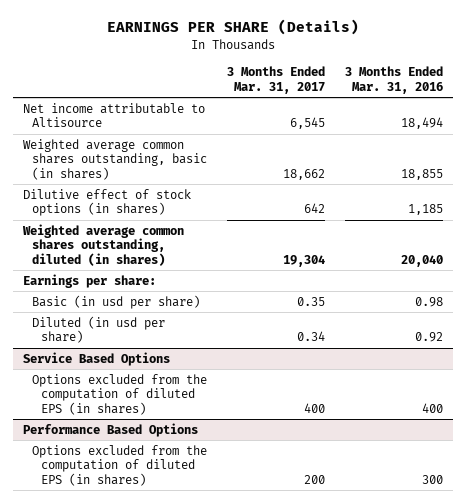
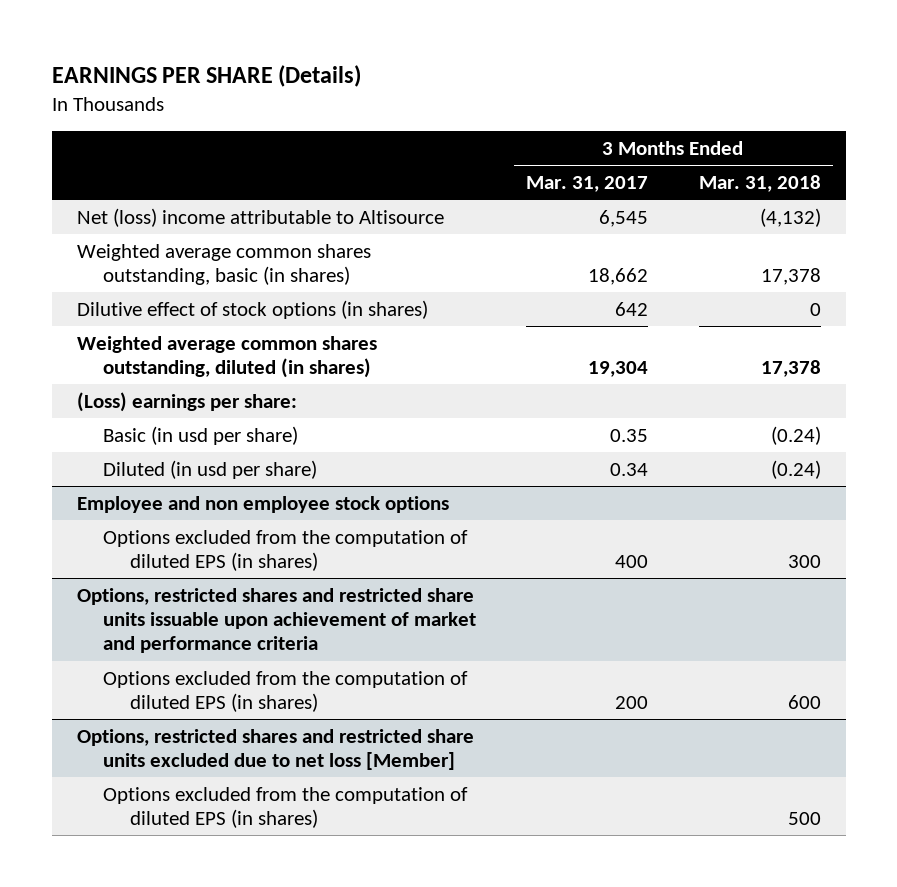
[345,66,444,94] 3 Months Ended Mar. 31, 2016 -> none
none -> [698,174,821,192] Mar. 31, 2018
[23,103,206,128] Net income attributable to Altisource -> [76,207,444,227] Net (loss) income attributable to Altisource
[23,274,157,289] Earnings per share: -> [76,391,297,412] (Loss) earnings per share:
[23,352,171,367] Service Based Options -> [76,495,449,513] Employee and non employee stock options
[23,423,199,438] Performance Based Options -> none
none -> [76,587,477,654] Options, restricted shares and restricted share units issuable upon achievement of market and performance criteria
none -> [76,728,474,771] Options, restricted shares and restricted share units excluded due to net loss [Member]
none -> [103,786,469,829] Options excluded from the computation of diluted EPS (in shares)

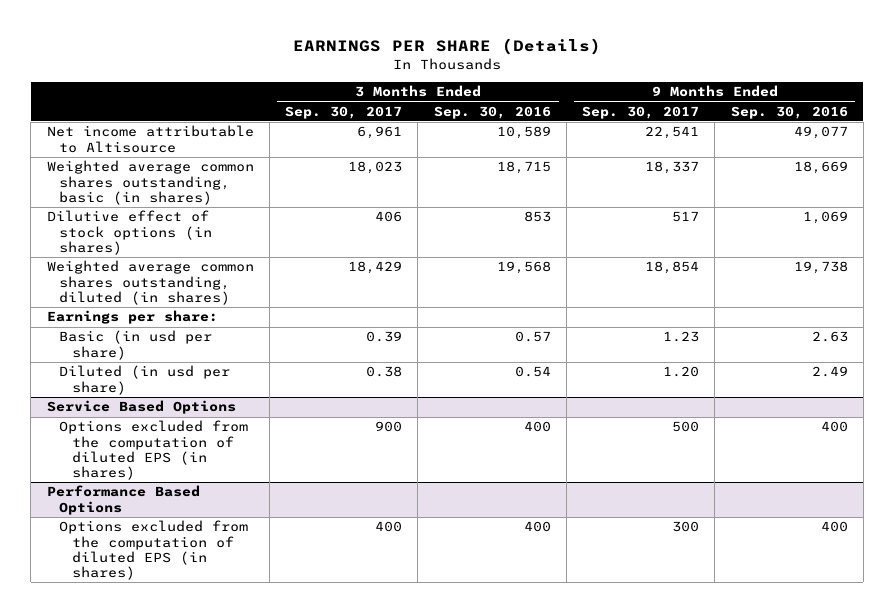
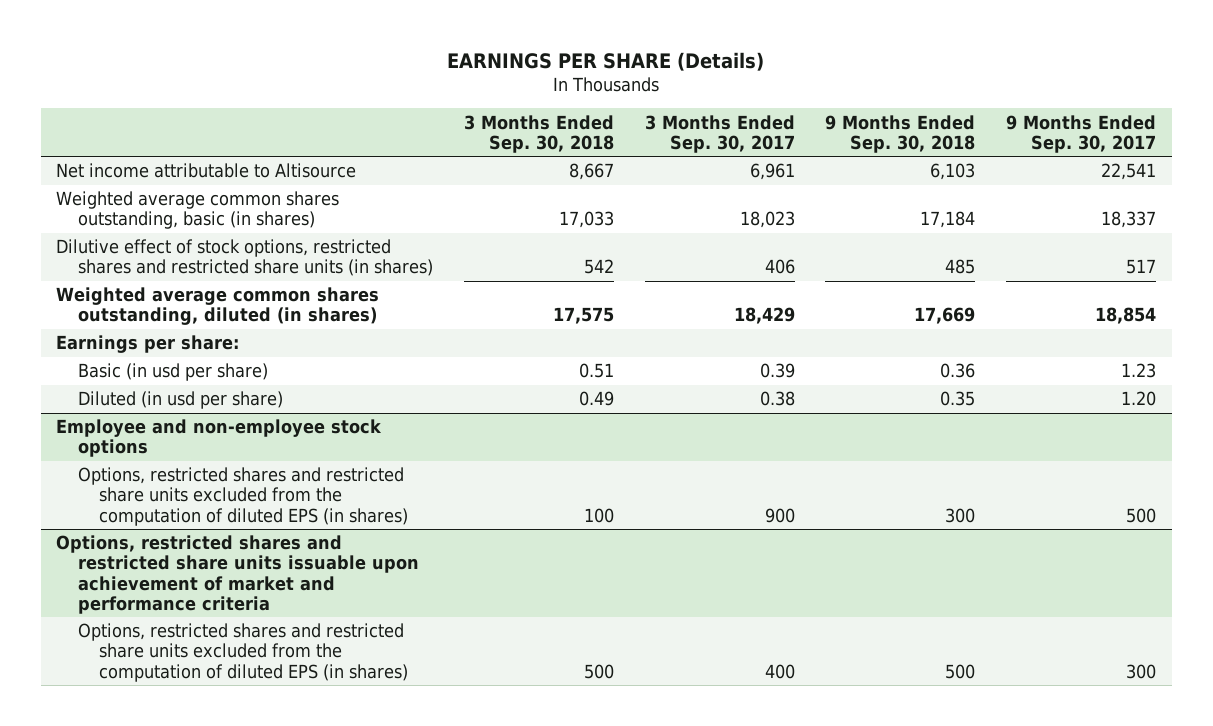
[433,105,551,119] Sep. 30, 2016 -> none
[730,105,848,119] Sep. 30, 2016 -> none
none -> [463,114,614,153] 3 Months Ended Sep. 30, 2018
none -> [825,114,976,153] 9 Months Ended Sep. 30, 2018
[46,210,213,255] Dilutive effect of stock options (in shares) -> [56,239,433,277] Dilutive effect of stock options, restricted shares and restricted share units (in shares)
[46,485,200,515] Performance Based Options -> none
[46,400,236,415] Service Based Options -> [56,419,383,458] Employee and non-employee stock options
[59,420,249,481] Options excluded from the computation of diluted EPS (in shares) -> [77,467,409,526] Options, restricted shares and restricted share units excluded from the computation of diluted EPS (in shares)
none -> [56,535,419,614] Options, restricted shares and restricted share units issuable upon achievement of market and performance criteria
[59,520,249,581] Options excluded from the computation of diluted EPS (in shares) -> [77,623,409,682] Options, restricted shares and restricted share units excluded from the computation of diluted EPS (in shares)

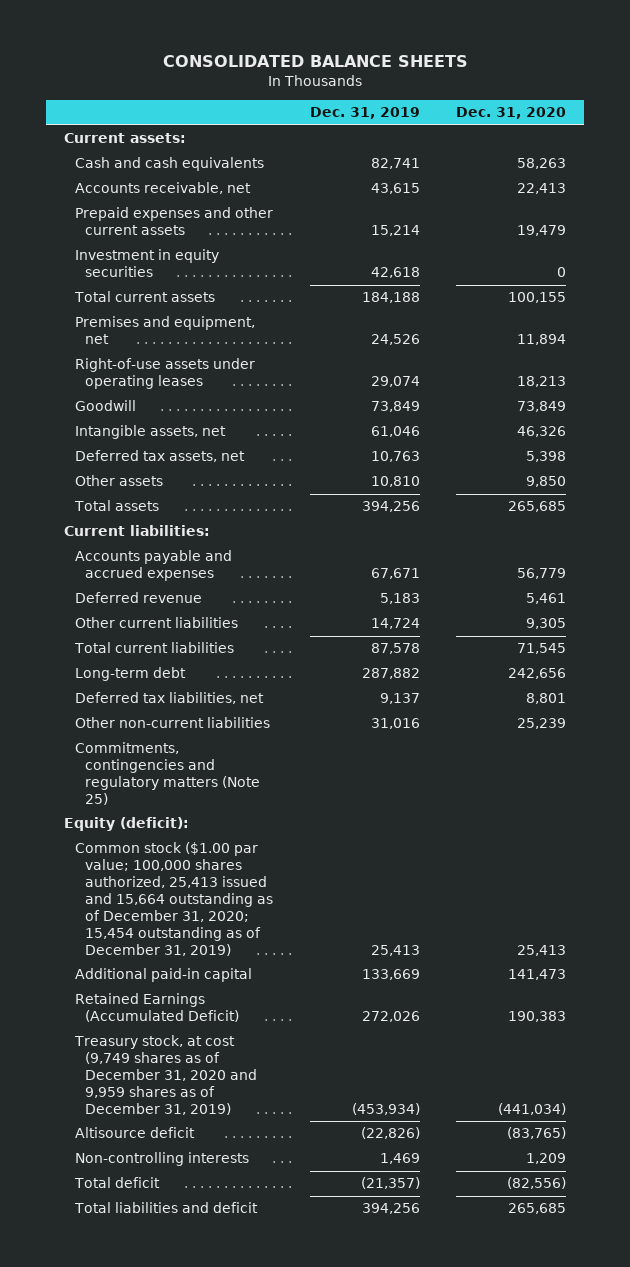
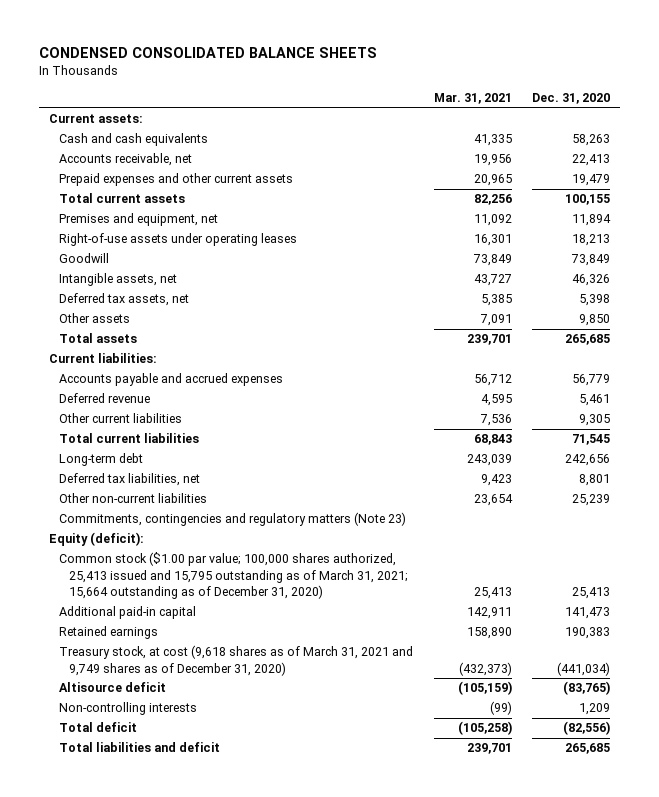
[163,55,469,68] CONSOLIDATED BALANCE SHEETS -> [38,47,377,59] CONDENSED CONSOLIDATED BALANCE SHEETS
[309,107,420,120] Dec. 31, 2019 -> none
none -> [433,93,512,105] Mar. 31, 2021
[74,249,219,278] Investment in equity securities -> none
[74,742,261,805] Commitments, contingencies and regulatory matters (Note 25) -> [59,512,407,527] Commitments, contingencies and regulatory matters (Note 23)
[74,842,274,956] Common stock ($1.00 par value; 100,000 shares authorized, 25,413 issued and 15,664 outstanding as of December 31, 2020; 15,454 outstanding as of December 31, 2019) -> [59,552,409,600] Common stock ($1.00 par value; 100,000 shares authorized, 25,413 issued and 15,795 outstanding as of March 31, 2021; 15,664 outstanding as of December 31, 2020)
[74,993,240,1023] Retained Earnings (Accumulated Deficit) -> [59,626,159,640] Retained earnings
[73,1035,258,1115] Treasury stock, at cost (9,749 shares as of December 31, 2020 and 9,959 shares as of December 31, 2019) -> [59,645,414,676] Treasury stock, at cost (9,618 shares as of March 31, 2021 and 9,749 shares as of December 31, 2020)

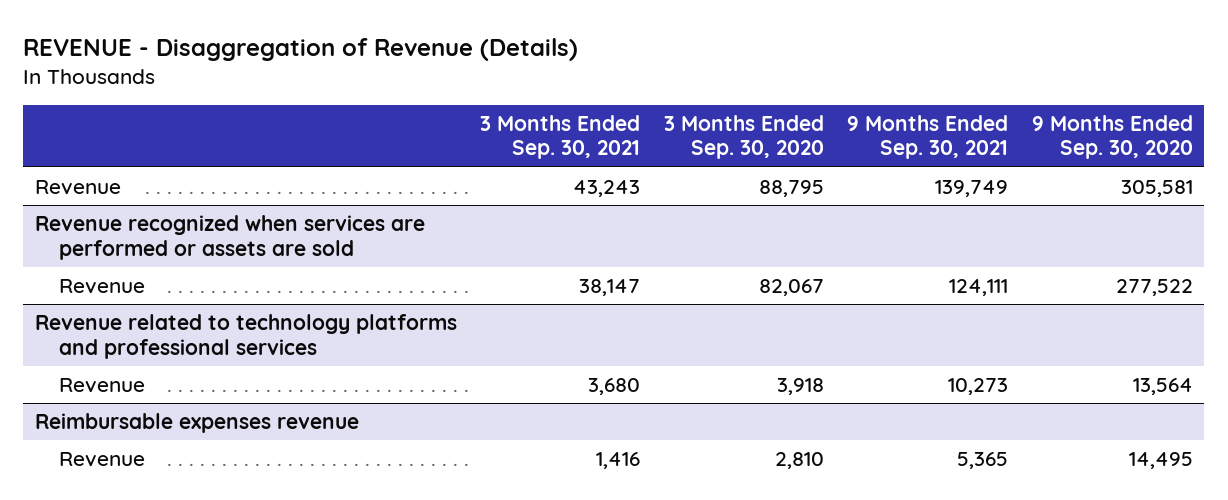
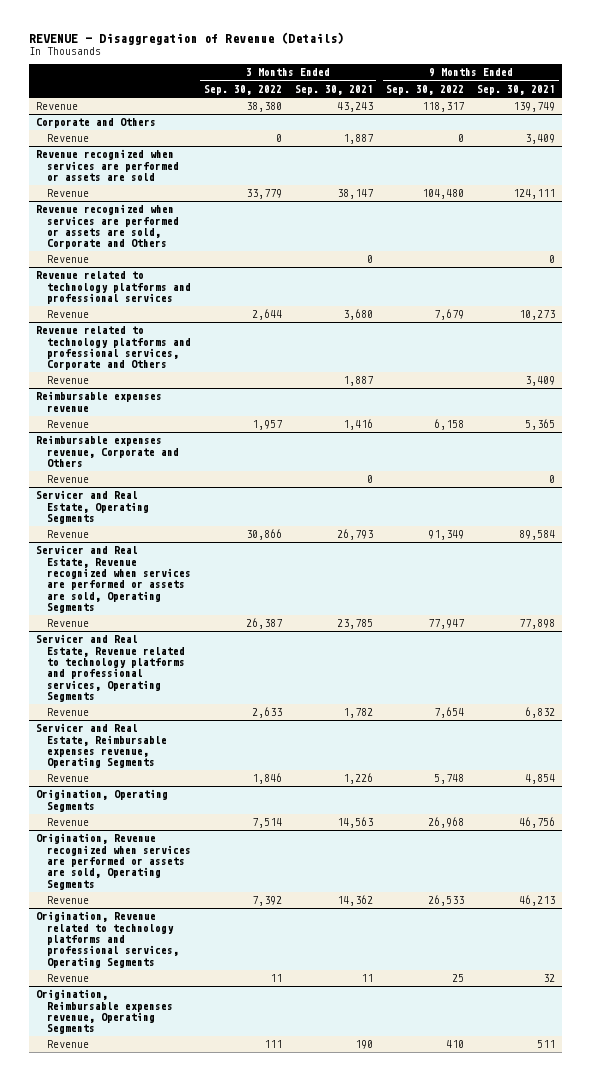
[663,114,824,160] 3 Months Ended Sep. 30, 2020 -> none
[1031,114,1193,160] 9 Months Ended Sep. 30, 2020 -> none
none -> [203,84,282,95] Sep. 30, 2022
none -> [386,84,465,95] Sep. 30, 2022
none -> [35,118,156,129] Corporate and Others
none -> [46,134,89,143] Revenue
none -> [35,204,179,250] Revenue recognized when services are performed or assets are sold, Corporate and Others
none -> [46,255,89,264] Revenue
none -> [35,326,191,371] Revenue related to technology platforms and professional services, Corporate and Others
none -> [46,376,89,385] Revenue
none -> [35,435,179,467] Reimbursable expenses revenue, Corporate and Others
none -> [46,475,89,484] Revenue
none -> [35,490,149,524] Servicer and Real Estate, Operating Segments
none -> [46,530,89,539] Revenue
none -> [35,545,191,613] Servicer and Real Estate, Revenue recognized when services are performed or assets are sold, Operating Segments
none -> [46,619,89,628] Revenue
none -> [35,634,185,702] Servicer and Real Estate, Revenue related to technology platforms and professional services, Operating Segments
none -> [46,708,89,717] Revenue
none -> [35,723,167,769] Servicer and Real Estate, Reimbursable expenses revenue, Operating Segments
none -> [46,774,89,783] Revenue
none -> [35,789,168,812] Origination, Operating Segments
none -> [46,818,89,827] Revenue
none -> [35,833,191,890] Origination, Revenue recognized when services are performed or assets are sold, Operating Segments
none -> [46,896,89,905] Revenue
none -> [35,911,179,968] Origination, Revenue related to technology platforms and professional services, Operating Segments
none -> [46,974,89,983] Revenue
none -> [35,989,173,1035] Origination, Reimbursable expenses revenue, Operating Segments
none -> [46,1040,89,1049] Revenue

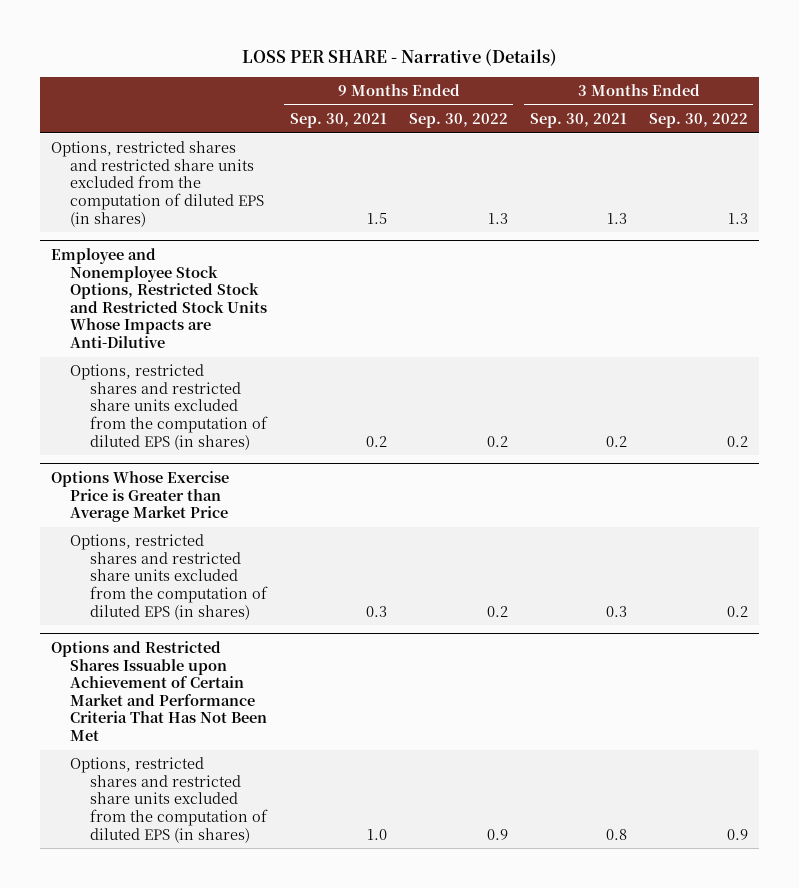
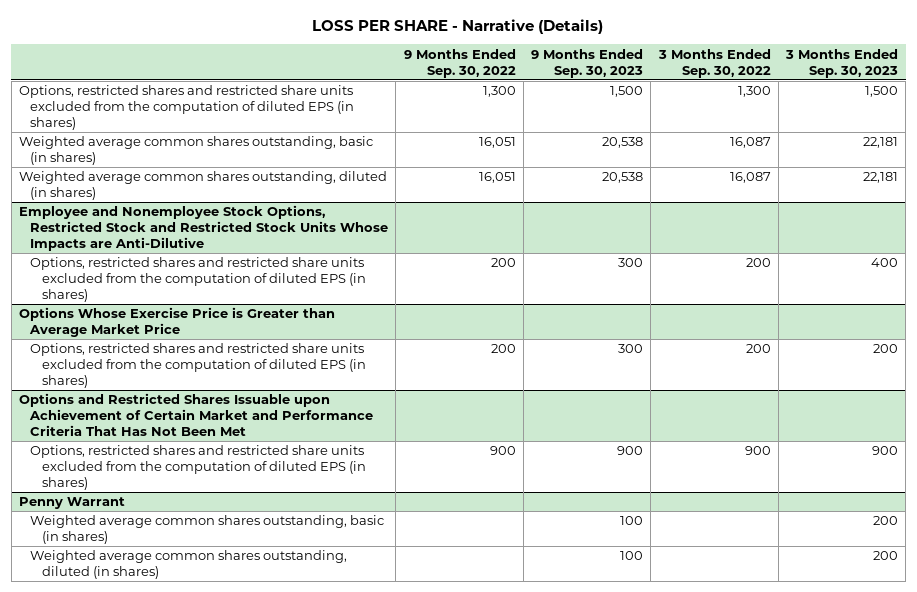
[289,112,387,128] Sep. 30, 2021 -> none
[529,112,627,128] Sep. 30, 2021 -> none
none -> [531,48,644,78] 9 Months Ended Sep. 30, 2023
none -> [785,48,899,78] 3 Months Ended Sep. 30, 2023
[487,212,508,224] 1.3 -> [482,86,516,98] 1,300
[727,212,748,224] 1.3 -> [737,86,771,98] 1,300
none -> [18,136,373,166] Weighted average common shares outstanding, basic (in shares)
none -> [18,171,387,201] Weighted average common shares outstanding, diluted (in shares)
[486,435,508,447] 0.2 -> [490,258,516,268] 200
[726,435,748,447] 0.2 -> [745,258,771,268] 200
[486,605,508,617] 0.2 -> [490,344,516,354] 200
[726,605,748,617] 0.2 -> [745,344,771,354] 200
[486,828,508,840] 0.9 -> [489,446,516,456] 900
[726,828,748,840] 0.9 -> [744,446,771,456] 900
none -> [18,497,125,510] Penny Warrant
none -> [30,515,385,545] Weighted average common shares outstanding, basic (in shares)
none -> [30,550,348,580] Weighted average common shares outstanding, diluted (in shares)

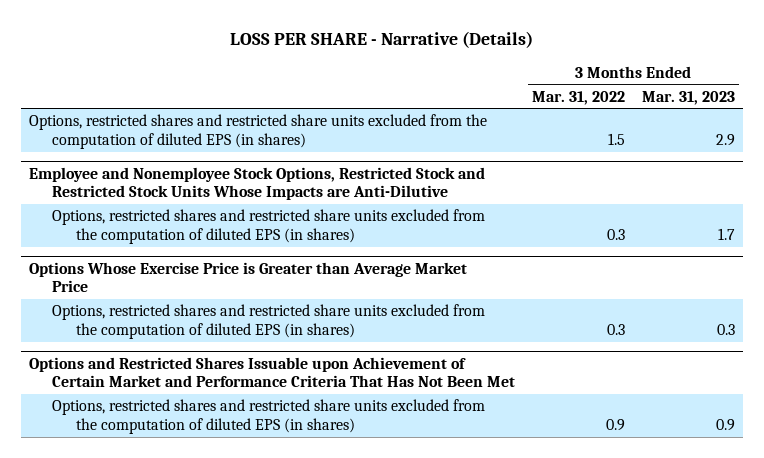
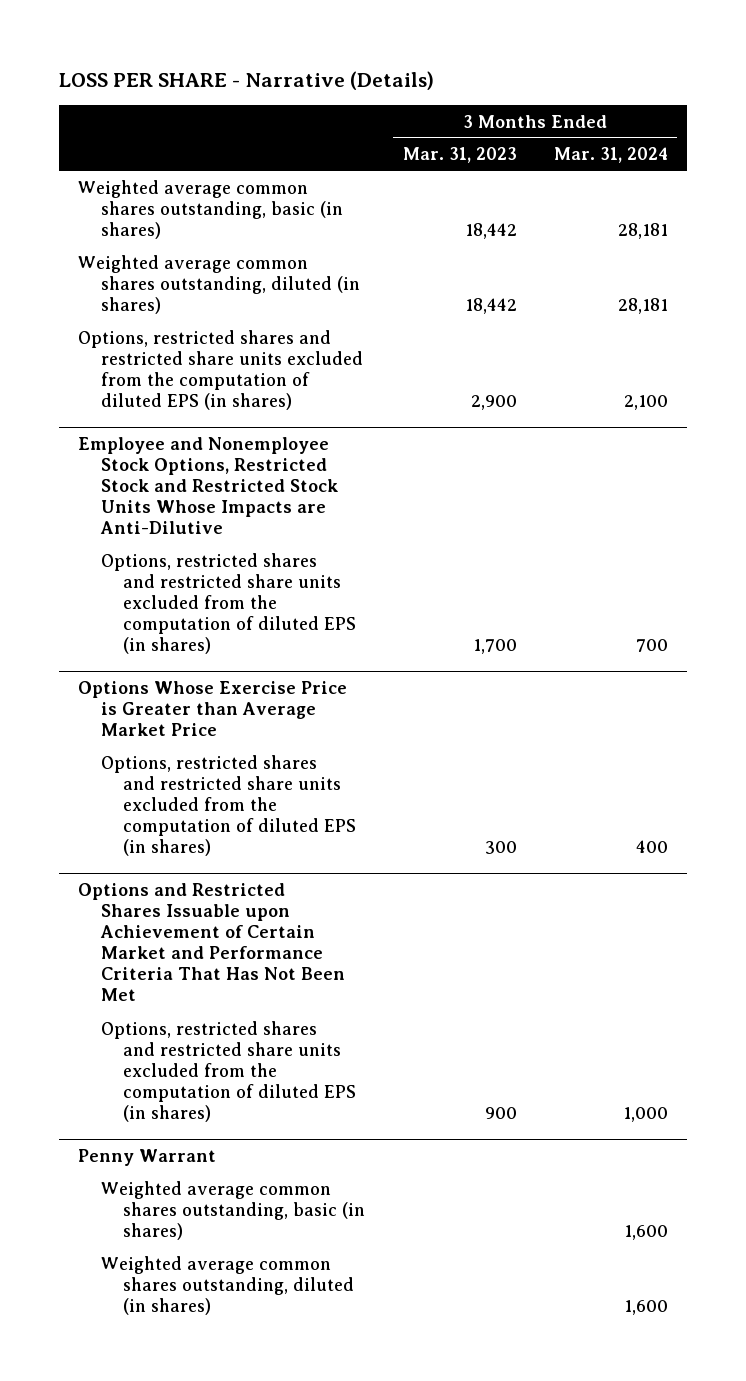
[532,90,626,105] Mar. 31, 2022 -> none
none -> [554,147,669,164] Mar. 31, 2024
none -> [78,179,343,239] Weighted average common shares outstanding, basic (in shares)
none -> [78,254,360,314] Weighted average common shares outstanding, diluted (in shares)
[715,133,735,146] 2.9 -> [470,394,517,410] 2,900
[717,227,735,240] 1.7 -> [472,638,517,654] 1,700
[716,323,735,335] 0.3 -> [484,840,517,854] 300
[715,418,735,431] 0.9 -> [484,1106,517,1119] 900
none -> [78,1149,217,1167] Penny Warrant
none -> [100,1180,366,1240] Weighted average common shares outstanding, basic (in shares)
none -> [100,1255,355,1315] Weighted average common shares outstanding, diluted (in shares)

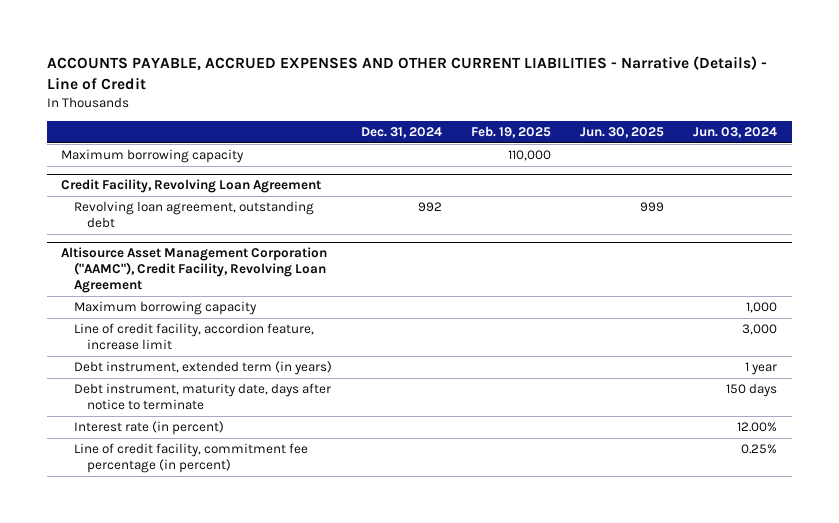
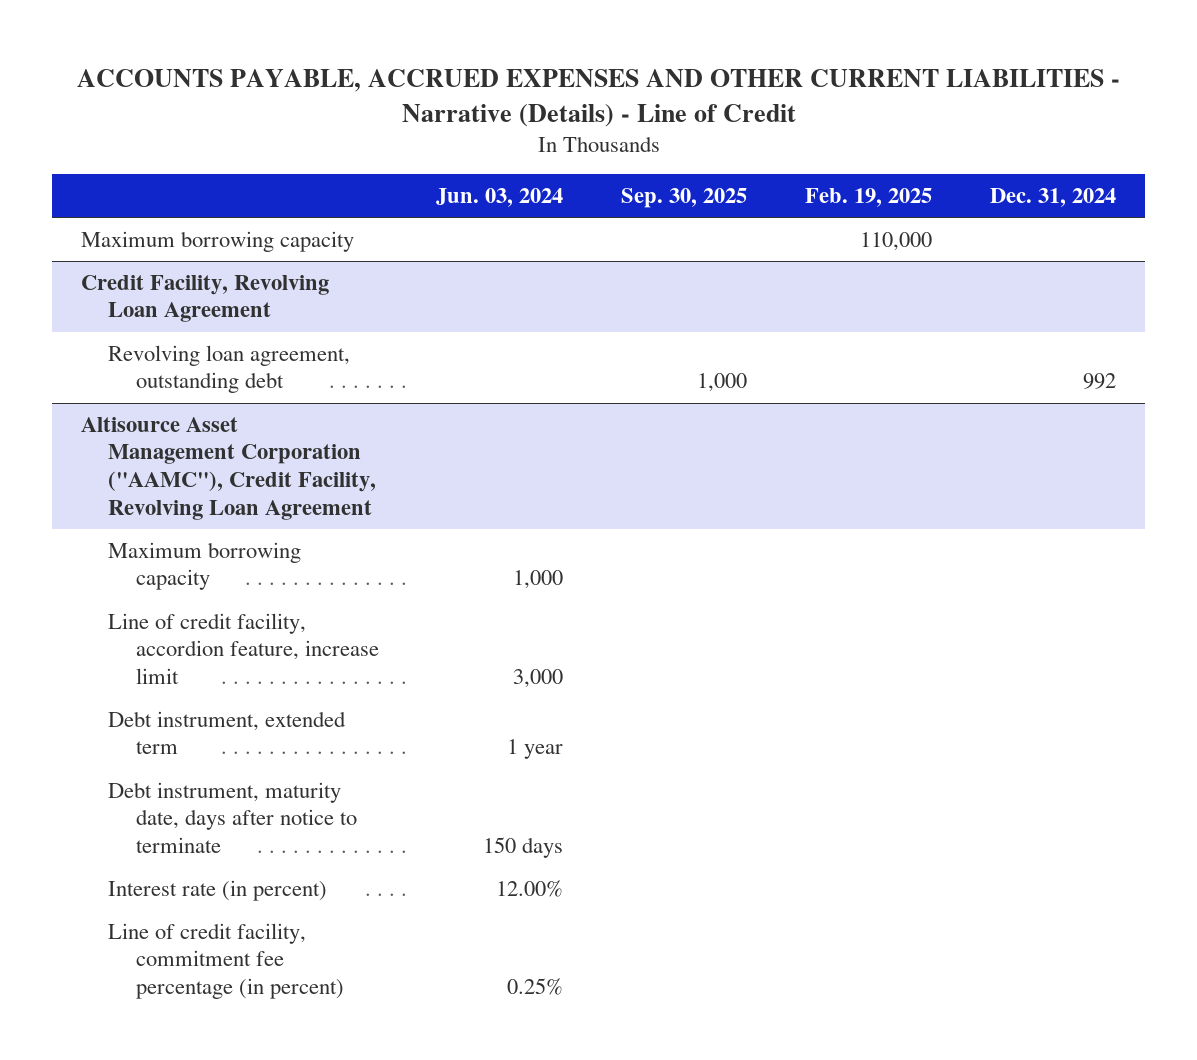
[580,127,665,139] Jun. 30, 2025 -> none
none -> [621,188,748,209] Sep. 30, 2025
[74,361,333,376] Debt instrument, extended term (in years) -> [108,710,347,755] Debt instrument, extended term

